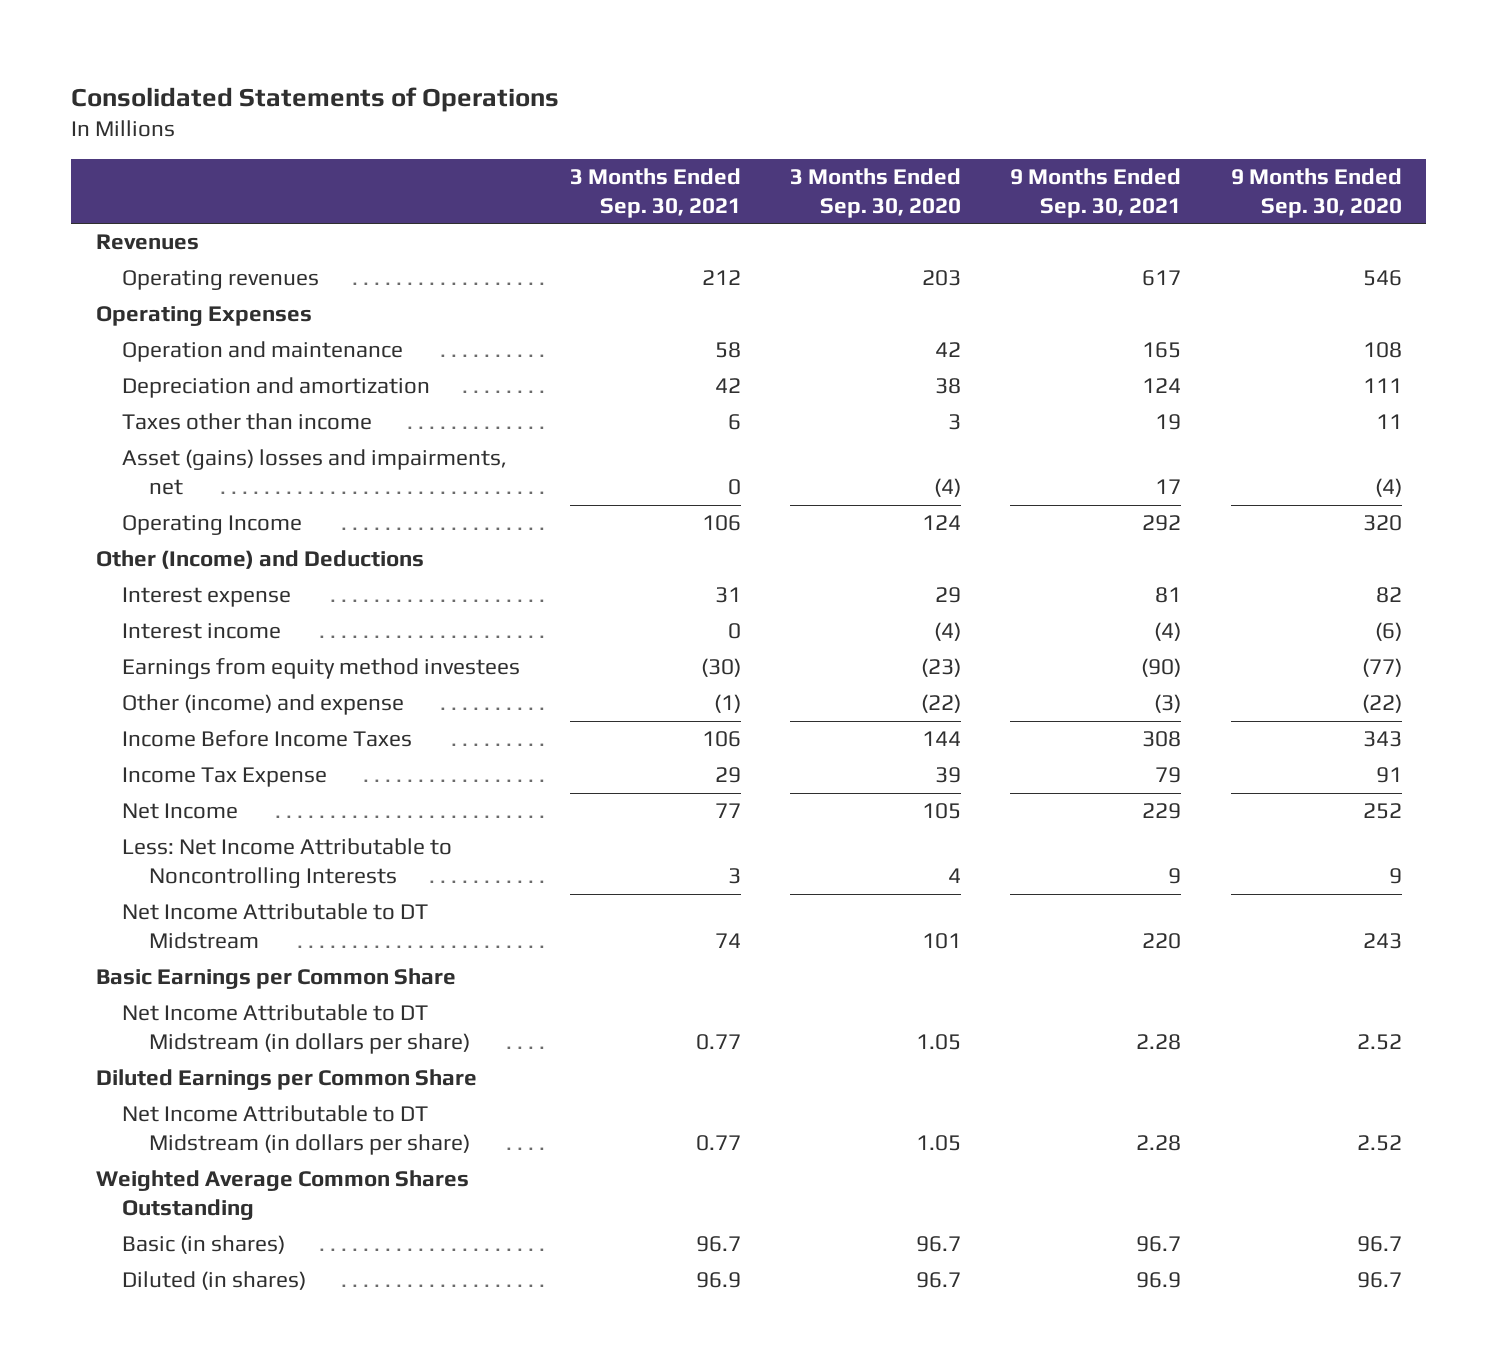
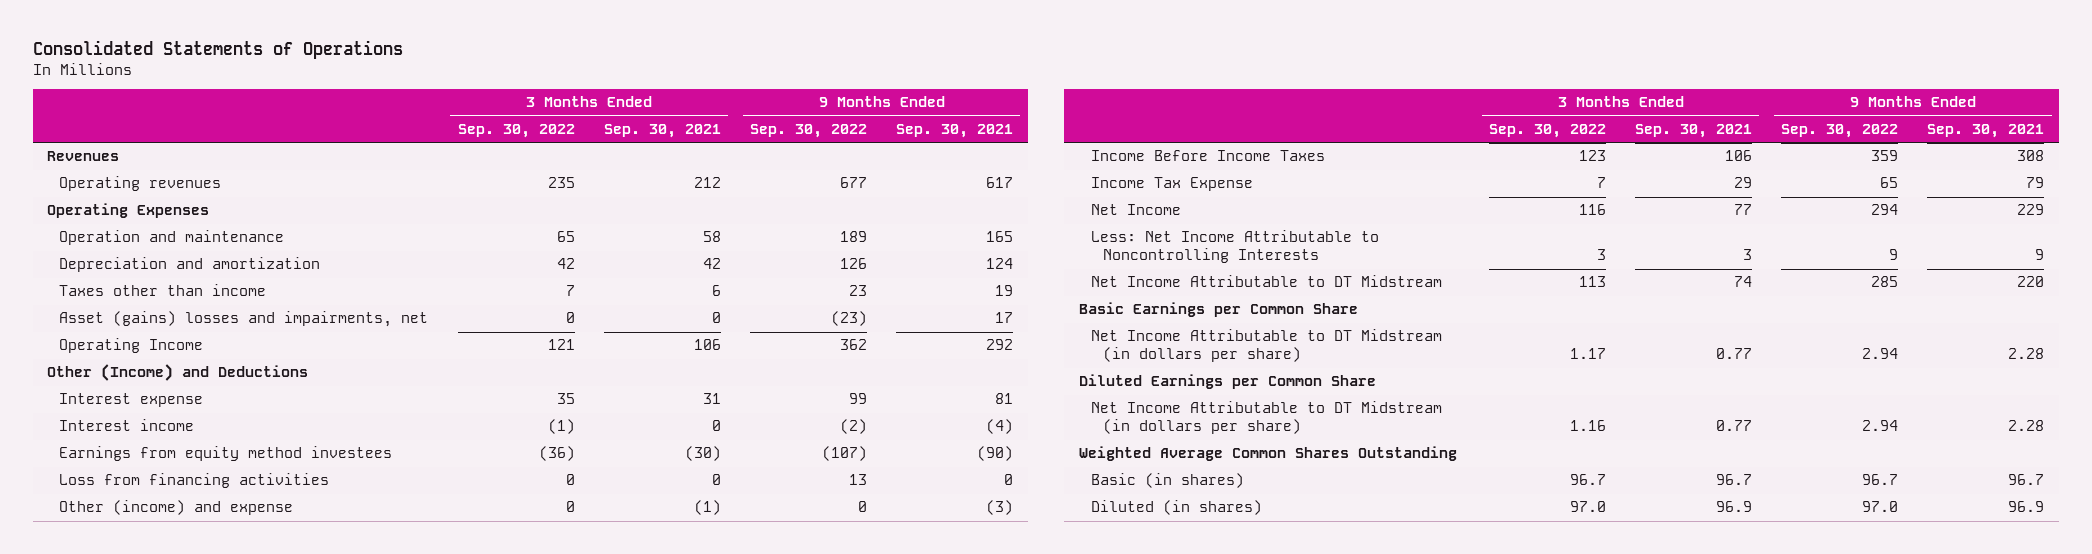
[789,167,961,218] 3 Months Ended Sep. 30, 2020 -> none
[1230,167,1402,218] 9 Months Ended Sep. 30, 2020 -> none
none -> [457,123,575,138] Sep. 30, 2022
none -> [750,123,868,138] Sep. 30, 2022
none -> [59,473,330,489] Loss from financing activities

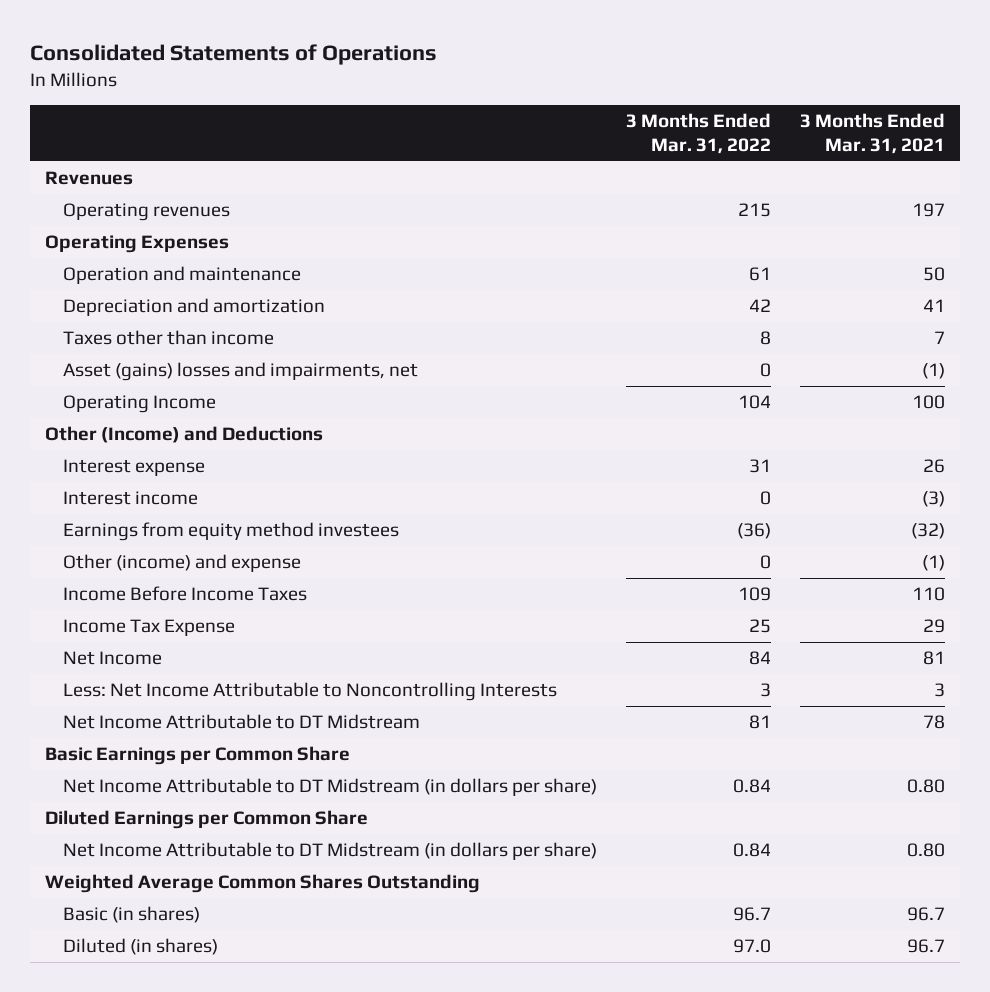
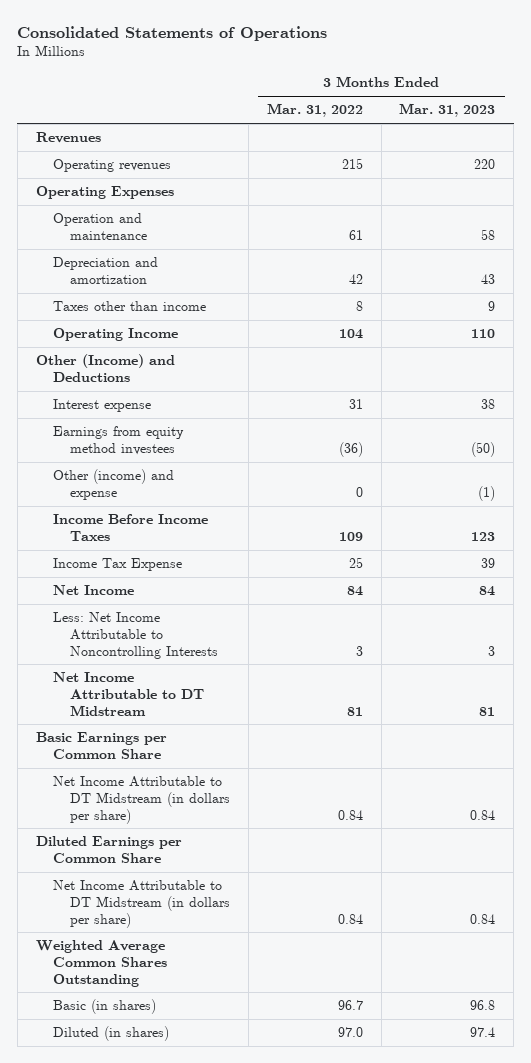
[800,112,946,155] 3 Months Ended Mar. 31, 2021 -> none
none -> [399,103,496,118] Mar. 31, 2023
[62,362,418,382] Asset (gains) losses and impairments, net -> none
[62,491,198,506] Interest income -> none

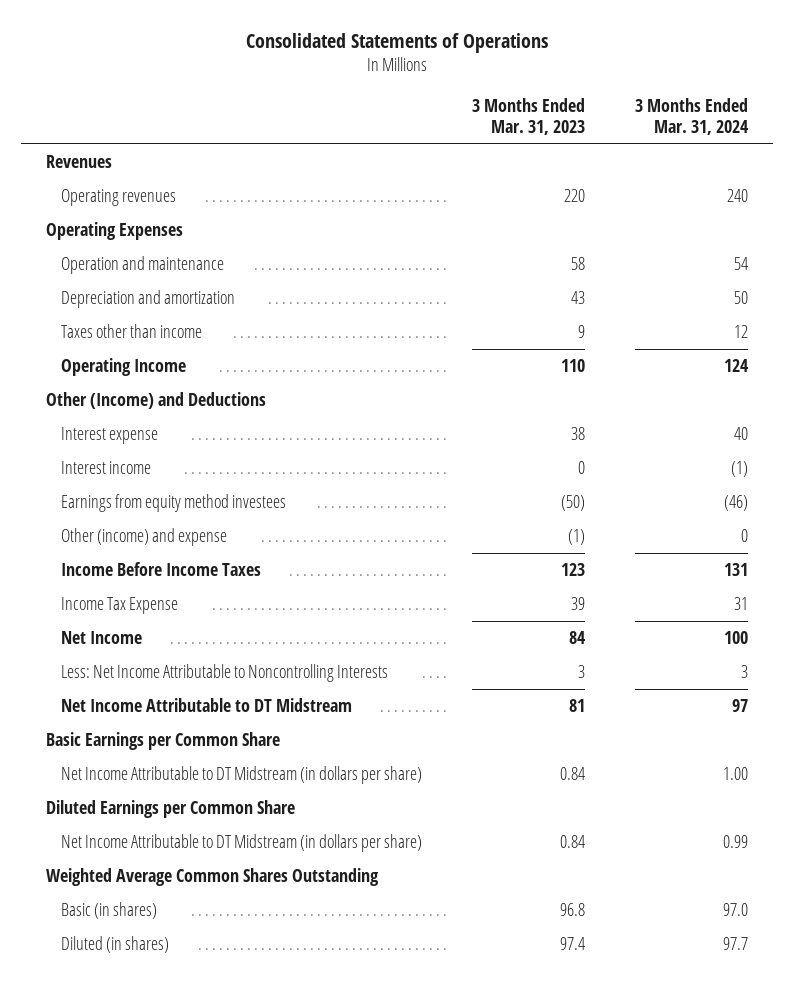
[266,103,363,118] Mar. 31, 2022 -> none
none -> [634,97,749,135] 3 Months Ended Mar. 31, 2024
none -> [60,461,151,475] Interest income

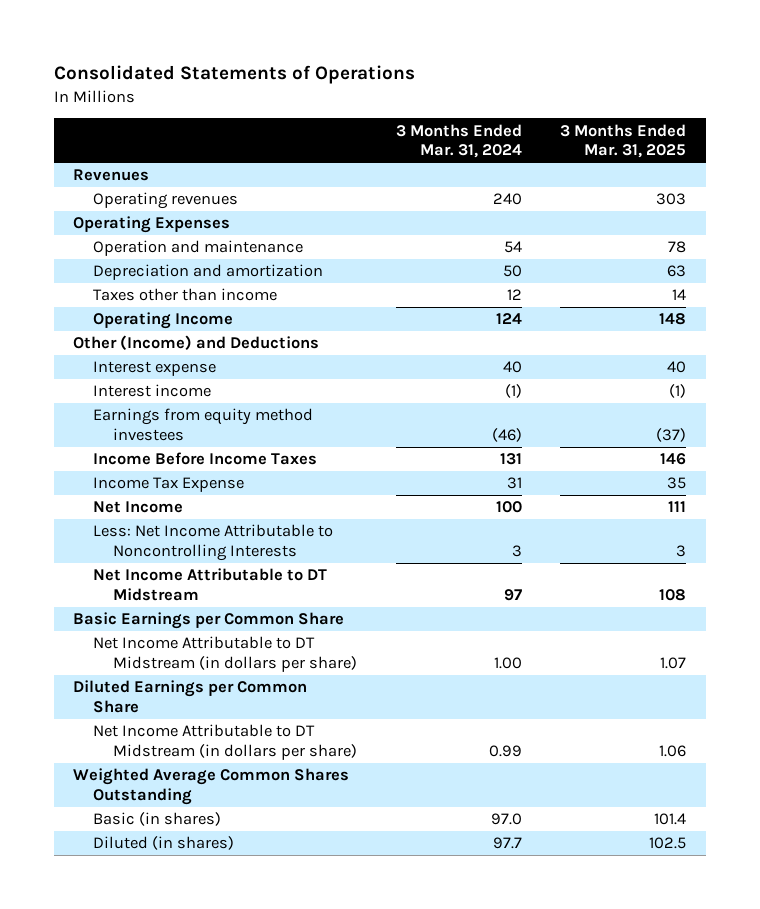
[471,97,585,135] 3 Months Ended Mar. 31, 2023 -> none
none -> [560,123,687,159] 3 Months Ended Mar. 31, 2025
[60,528,227,547] Other (income) and expense -> none

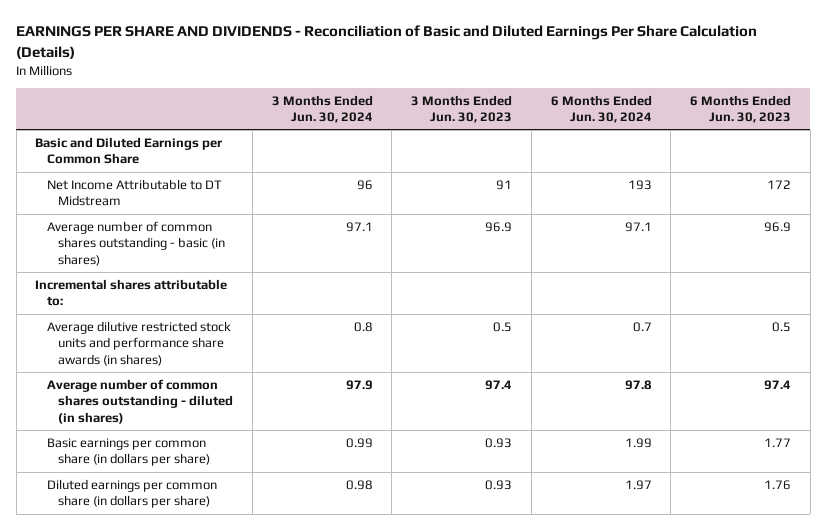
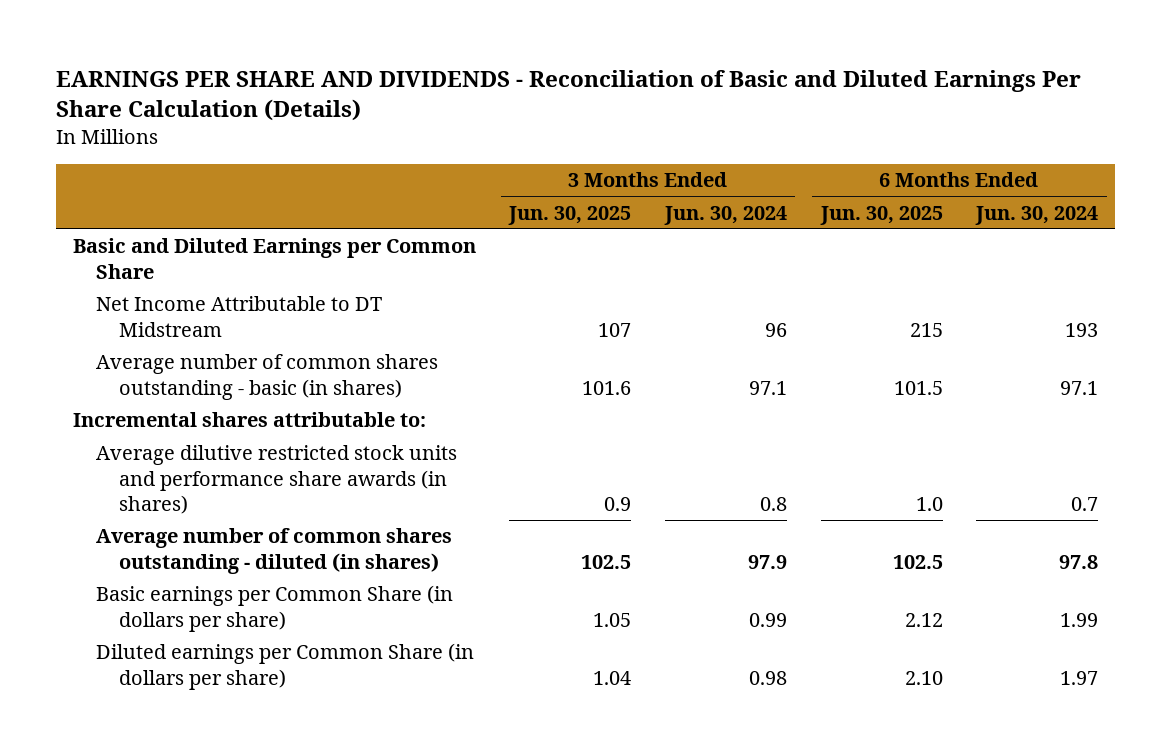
[411,94,513,124] 3 Months Ended Jun. 30, 2023 -> none
[690,94,792,124] 6 Months Ended Jun. 30, 2023 -> none
none -> [508,205,632,225] Jun. 30, 2025
none -> [819,205,943,225] Jun. 30, 2025
[46,437,211,467] Basic earnings per common share (in dollars per share) -> [95,585,453,632] Basic earnings per Common Share (in dollars per share)
[46,478,217,509] Diluted earnings per common share (in dollars per share) -> [95,643,474,690] Diluted earnings per Common Share (in dollars per share)

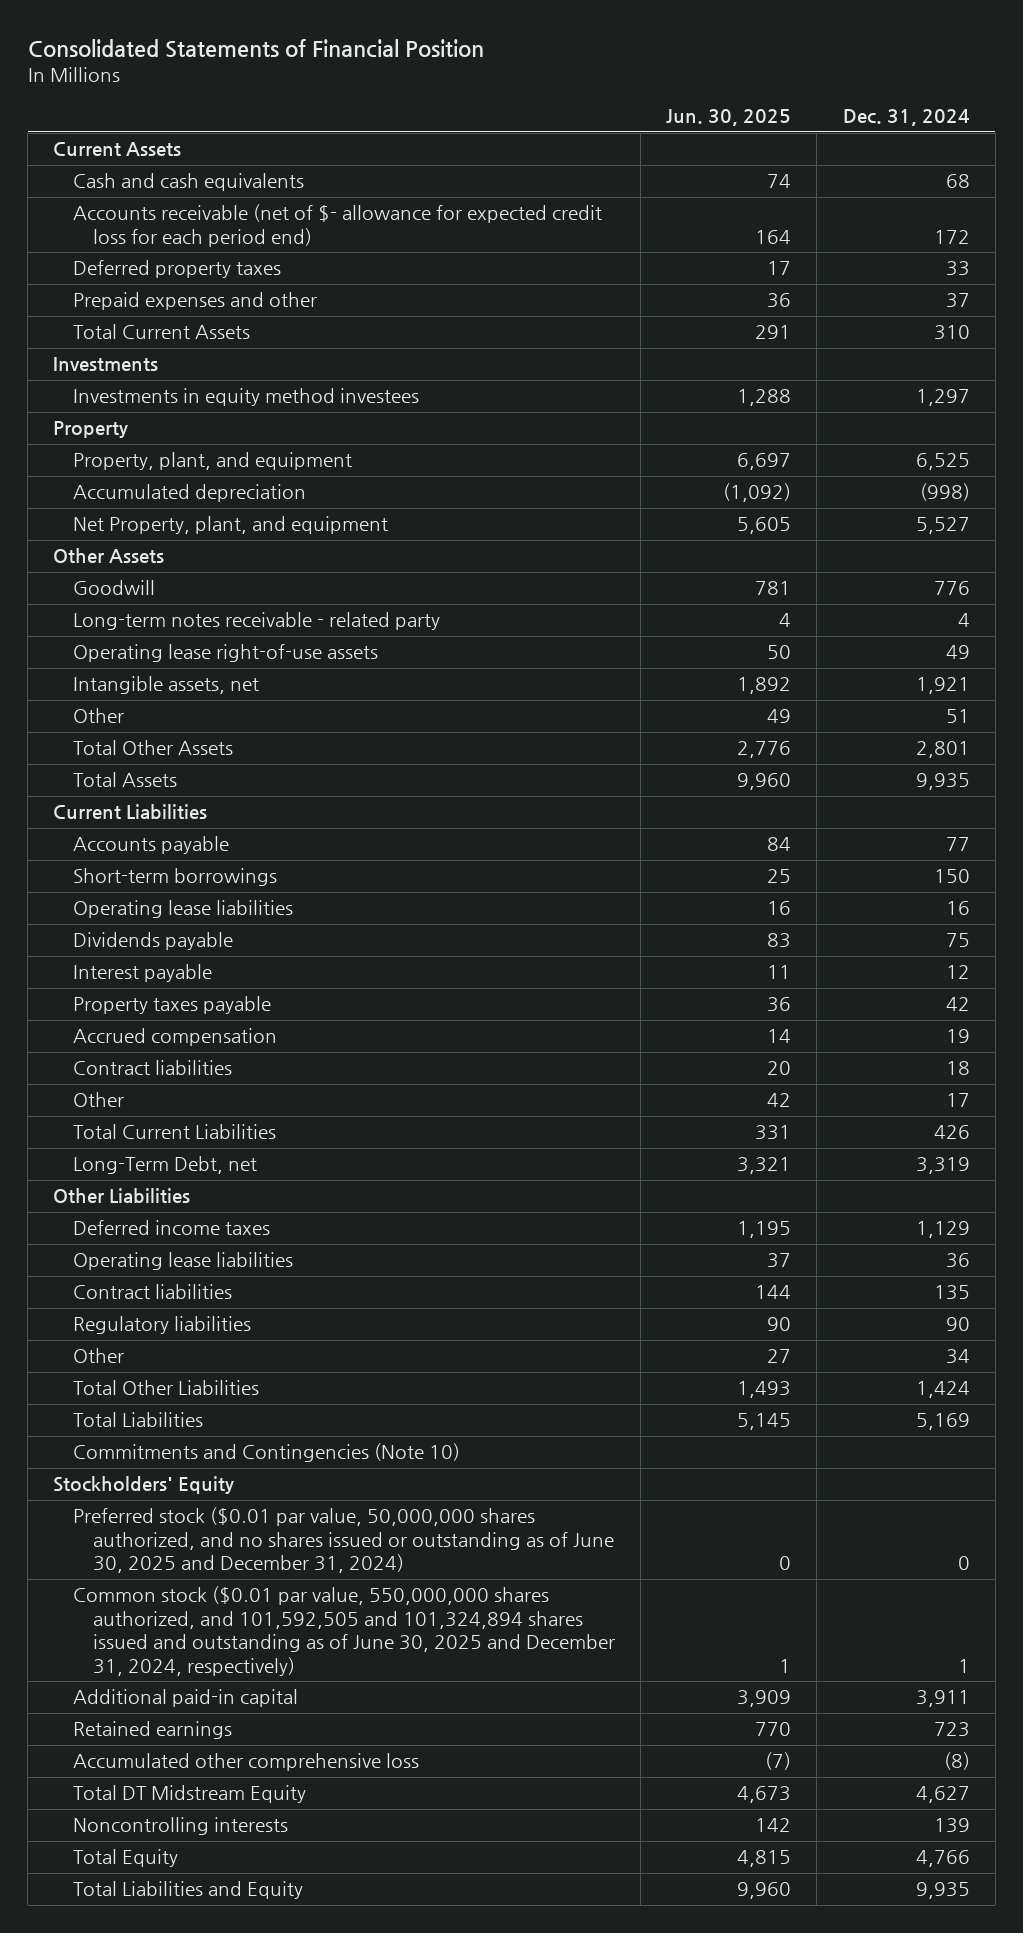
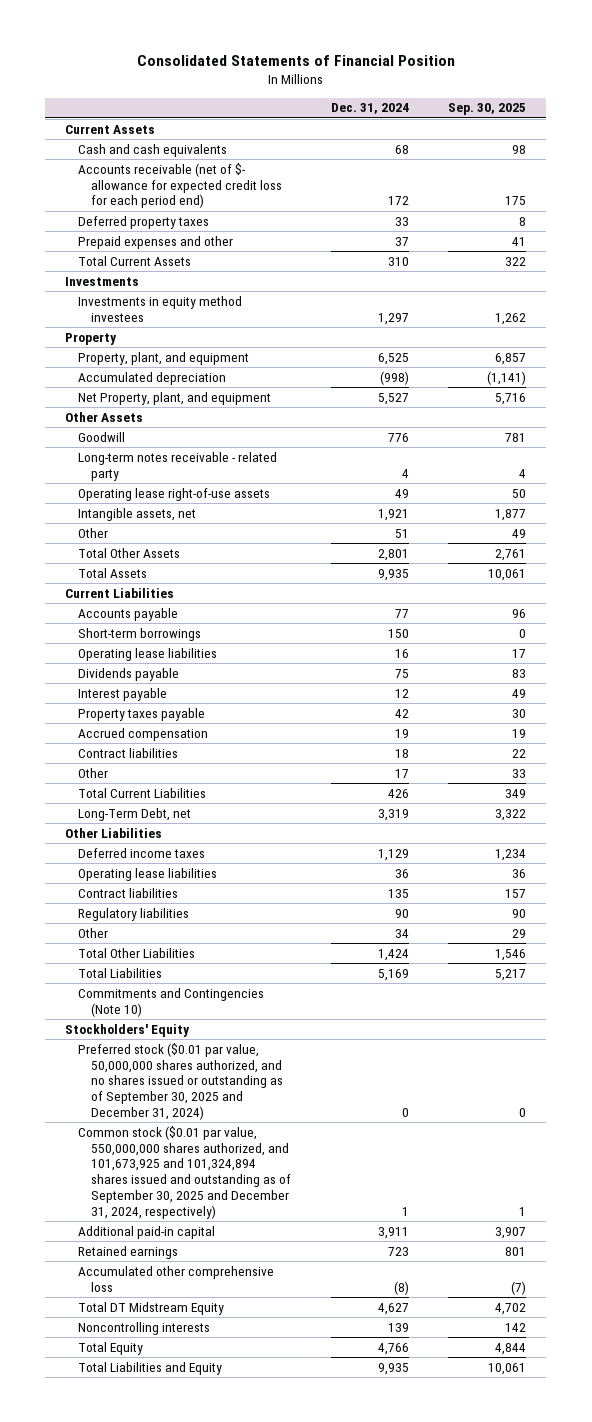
[666,109,792,127] Jun. 30, 2025 -> none
none -> [448,103,527,116] Sep. 30, 2025
[73,1507,614,1574] Preferred stock ($0.01 par value, 50,000,000 shares authorized, and no shares issued or outstanding as of June 30, 2025 and December 31, 2024) -> [78,1042,283,1121] Preferred stock ($0.01 par value, 50,000,000 shares authorized, and no shares issued or outstanding as of September 30, 2025 and December 31, 2024)
[73,1586,615,1676] Common stock ($0.01 par value, 550,000,000 shares authorized, and 101,592,505 and 101,324,894 shares issued and outstanding as of June 30, 2025 and December 31, 2024, respectively) -> [78,1125,291,1220] Common stock ($0.01 par value, 550,000,000 shares authorized, and 101,673,925 and 101,324,894 shares issued and outstanding as of September 30, 2025 and December 31, 2024, respectively)

